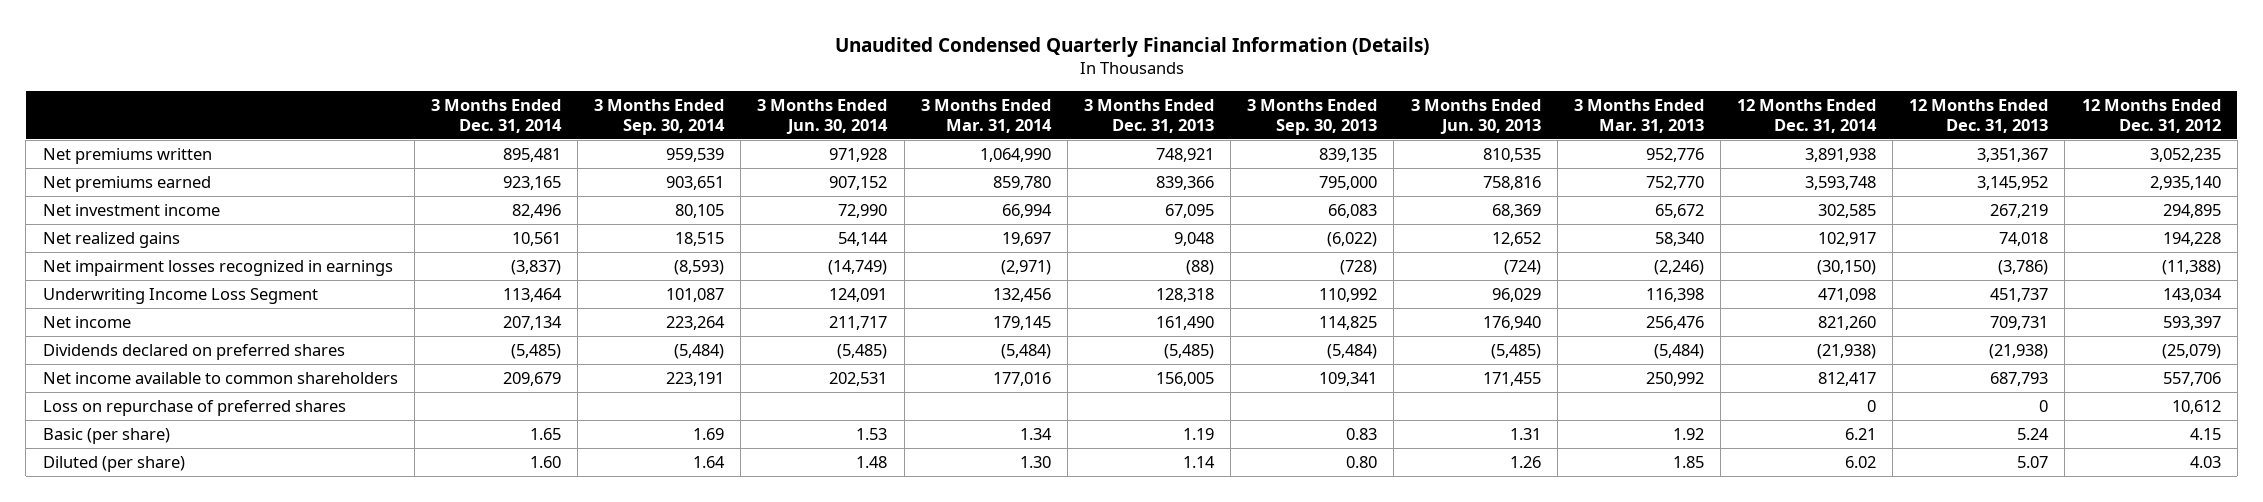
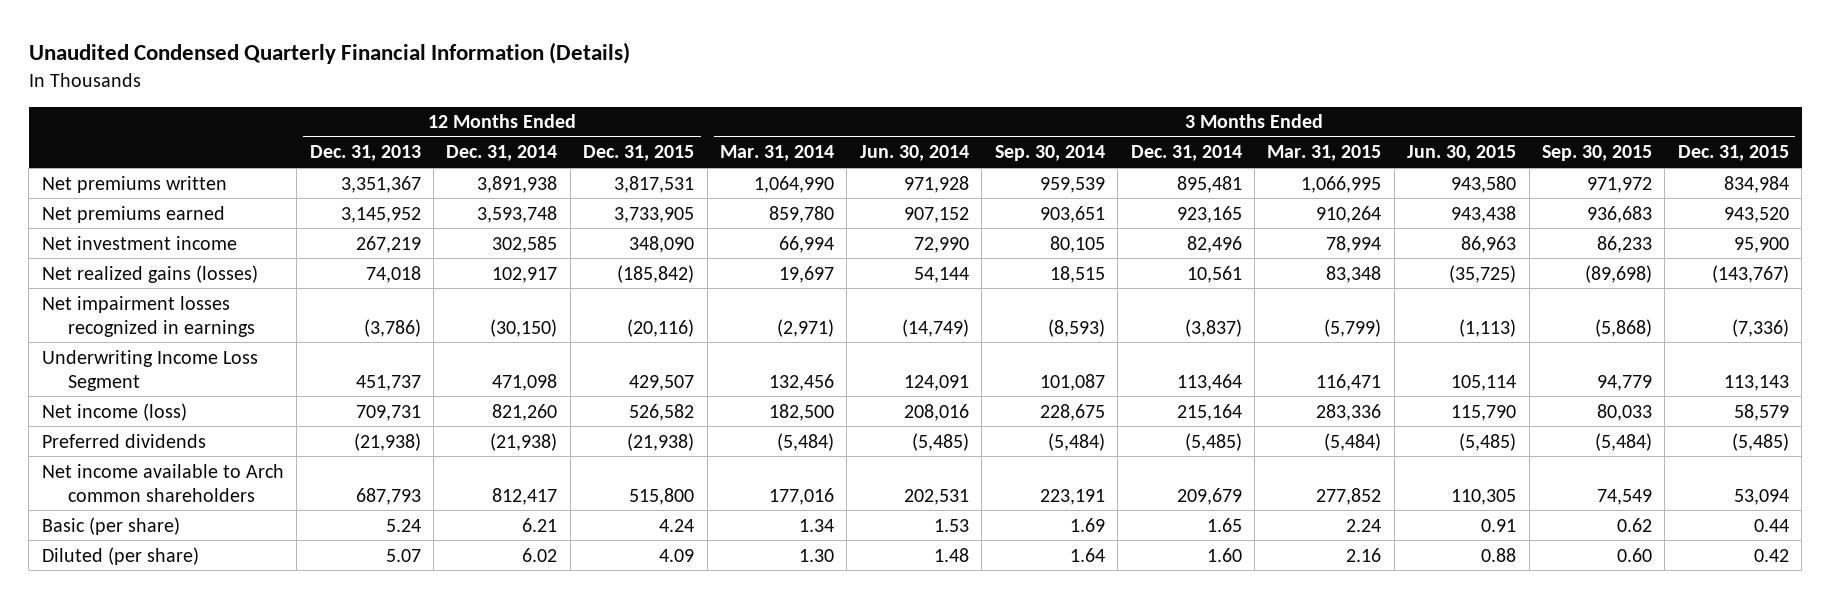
[1083,99,1214,133] 3 Months Ended Dec. 31, 2013 -> none
[1247,99,1378,135] 3 Months Ended Sep. 30, 2013 -> none
[1410,99,1541,134] 3 Months Ended Jun. 30, 2013 -> none
[1573,99,1704,133] 3 Months Ended Mar. 31, 2013 -> none
[2081,99,2221,133] 12 Months Ended Dec. 31, 2012 -> none
none -> [583,145,695,162] Dec. 31, 2015
none -> [1267,145,1382,162] Mar. 31, 2015
none -> [1407,145,1517,162] Jun. 30, 2015
none -> [1541,145,1652,162] Sep. 30, 2015
none -> [1677,145,1789,162] Dec. 31, 2015
[42,231,180,248] Net realized gains -> [41,264,258,283] Net realized gains (losses)
[42,399,346,416] Loss on repurchase of preferred shares -> none
[42,315,131,328] Net income -> [41,402,187,421] Net income (loss)
[502,315,562,330] 207,134 -> [1176,403,1242,421] 215,164
[666,315,726,330] 223,264 -> [1039,403,1105,421] 228,675
[829,315,888,330] 211,717 -> [903,403,969,421] 208,016
[992,315,1051,330] 179,145 -> [769,403,835,421] 182,500
[42,343,345,360] Dividends declared on preferred shares -> [41,433,206,448] Preferred dividends
[42,371,398,384] Net income available to common shareholders -> [41,463,284,502] Net income available to Arch common shareholders

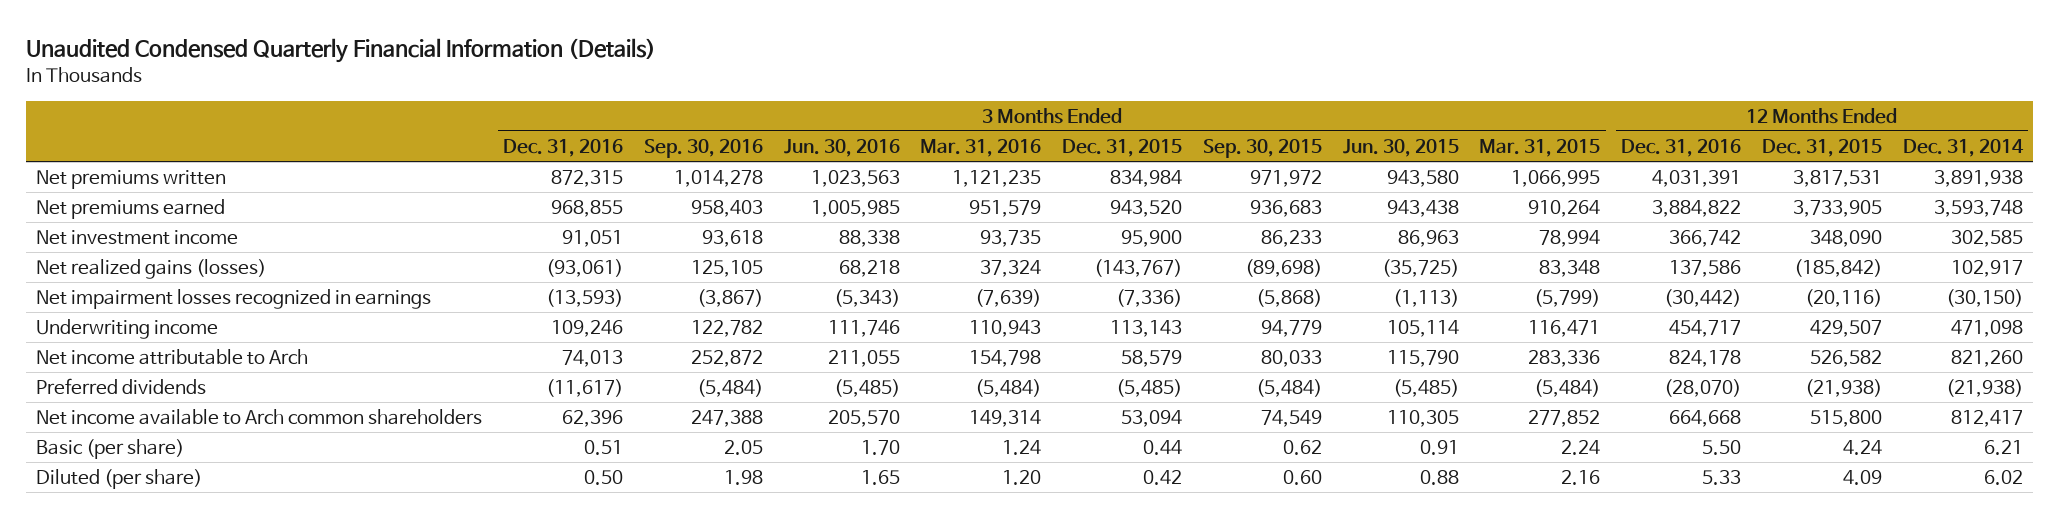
[309,145,421,162] Dec. 31, 2013 -> none
[720,145,835,162] Mar. 31, 2014 -> none
[859,145,969,162] Jun. 30, 2014 -> none
[994,145,1105,162] Sep. 30, 2014 -> none
[1130,145,1242,162] Dec. 31, 2014 -> none
none -> [502,138,623,157] Dec. 31, 2016
none -> [643,138,763,158] Sep. 30, 2016
none -> [783,138,900,157] Jun. 30, 2016
none -> [920,138,1042,157] Mar. 31, 2016
none -> [1621,138,1742,157] Dec. 31, 2016
[41,349,258,391] Underwriting Income Loss Segment -> [36,318,219,339] Underwriting income
[41,402,187,421] Net income (loss) -> [36,348,309,365] Net income attributable to Arch

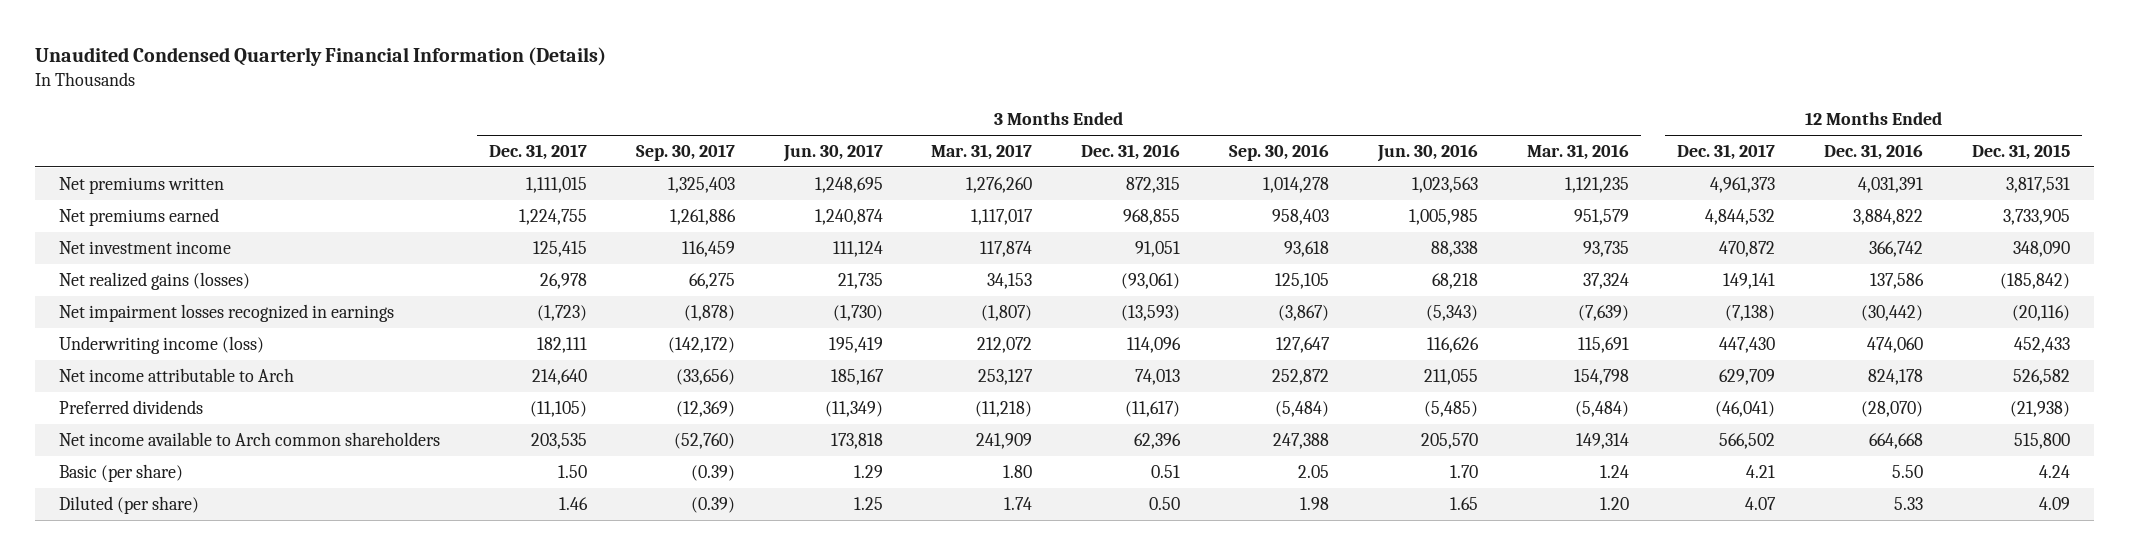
[1062,138,1183,157] Dec. 31, 2015 -> none
[1202,138,1322,158] Sep. 30, 2015 -> none
[1342,138,1459,157] Jun. 30, 2015 -> none
[1479,138,1601,157] Mar. 31, 2015 -> none
[1902,138,2024,157] Dec. 31, 2014 -> none
none -> [489,143,588,160] Dec. 31, 2017
none -> [635,143,735,161] Sep. 30, 2017
none -> [782,143,883,162] Jun. 30, 2017
none -> [931,143,1033,160] Mar. 31, 2017
none -> [1677,143,1776,160] Dec. 31, 2017
[36,318,219,339] Underwriting income -> [59,335,265,354] Underwriting income (loss)
[550,319,623,337] 109,246 -> [1127,336,1182,353] 114,096
[690,319,763,337] 122,782 -> [1276,336,1331,353] 127,647
[827,319,900,337] 111,746 -> [1426,336,1479,353] 116,626
[969,319,1042,337] 110,943 -> [1577,336,1629,353] 115,691
[1669,319,1742,337] 454,717 -> [1867,336,1924,353] 474,060
[1809,319,1882,337] 429,507 -> [2013,336,2070,353] 452,433

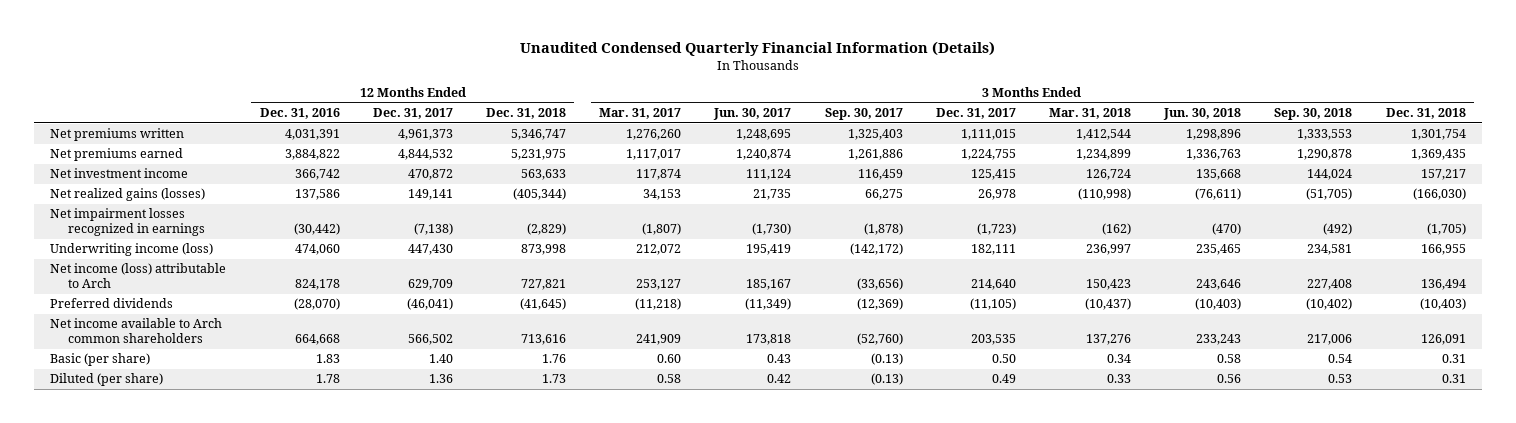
[1081,143,1181,160] Dec. 31, 2016 -> none
[1229,143,1330,161] Sep. 30, 2016 -> none
[1376,143,1478,162] Jun. 30, 2016 -> none
[1526,143,1629,160] Mar. 31, 2016 -> none
[1971,143,2070,160] Dec. 31, 2015 -> none
none -> [485,108,566,120] Dec. 31, 2018
none -> [1049,108,1132,120] Mar. 31, 2018
none -> [1163,108,1242,121] Jun. 30, 2018
none -> [1274,108,1353,121] Sep. 30, 2018
none -> [1385,108,1466,120] Dec. 31, 2018
[59,367,295,382] Net income attributable to Arch -> [50,263,227,289] Net income (loss) attributable to Arch
[558,464,588,478] 1.50 -> [991,354,1016,364] 0.50
[690,464,735,481] (0.39) -> [870,353,903,366] (0.13)
[853,464,883,478] 1.29 -> [767,354,792,364] 0.43
[1003,464,1033,478] 1.80 -> [657,354,682,364] 0.60
[1746,464,1776,478] 4.21 -> [428,354,453,364] 1.40
[1892,464,1924,478] 5.50 -> [315,354,340,364] 1.83
[559,496,589,510] 1.46 -> [991,374,1016,384] 0.49
[690,496,735,513] (0.39) -> [870,373,903,386] (0.13)
[853,496,883,510] 1.25 -> [767,374,792,384] 0.42
[1004,496,1033,510] 1.74 -> [657,374,682,384] 0.58
[1745,496,1777,510] 4.07 -> [428,374,453,384] 1.36
[1894,496,1924,510] 5.33 -> [315,374,340,384] 1.78

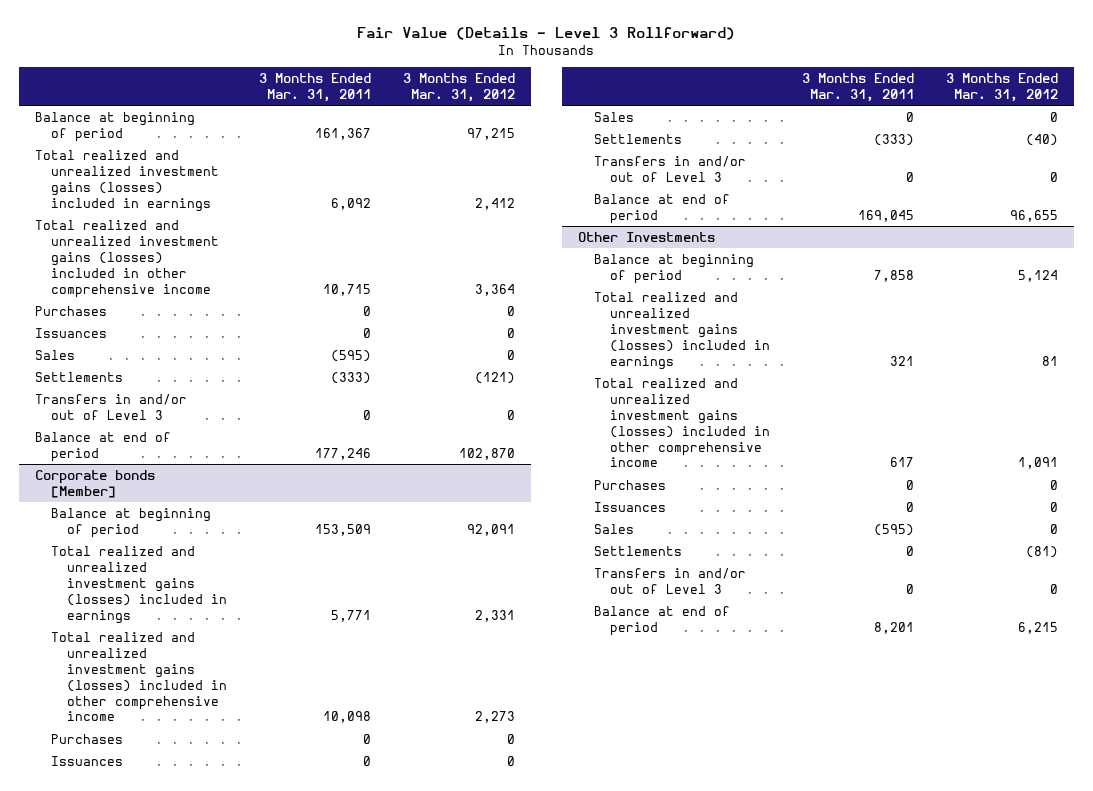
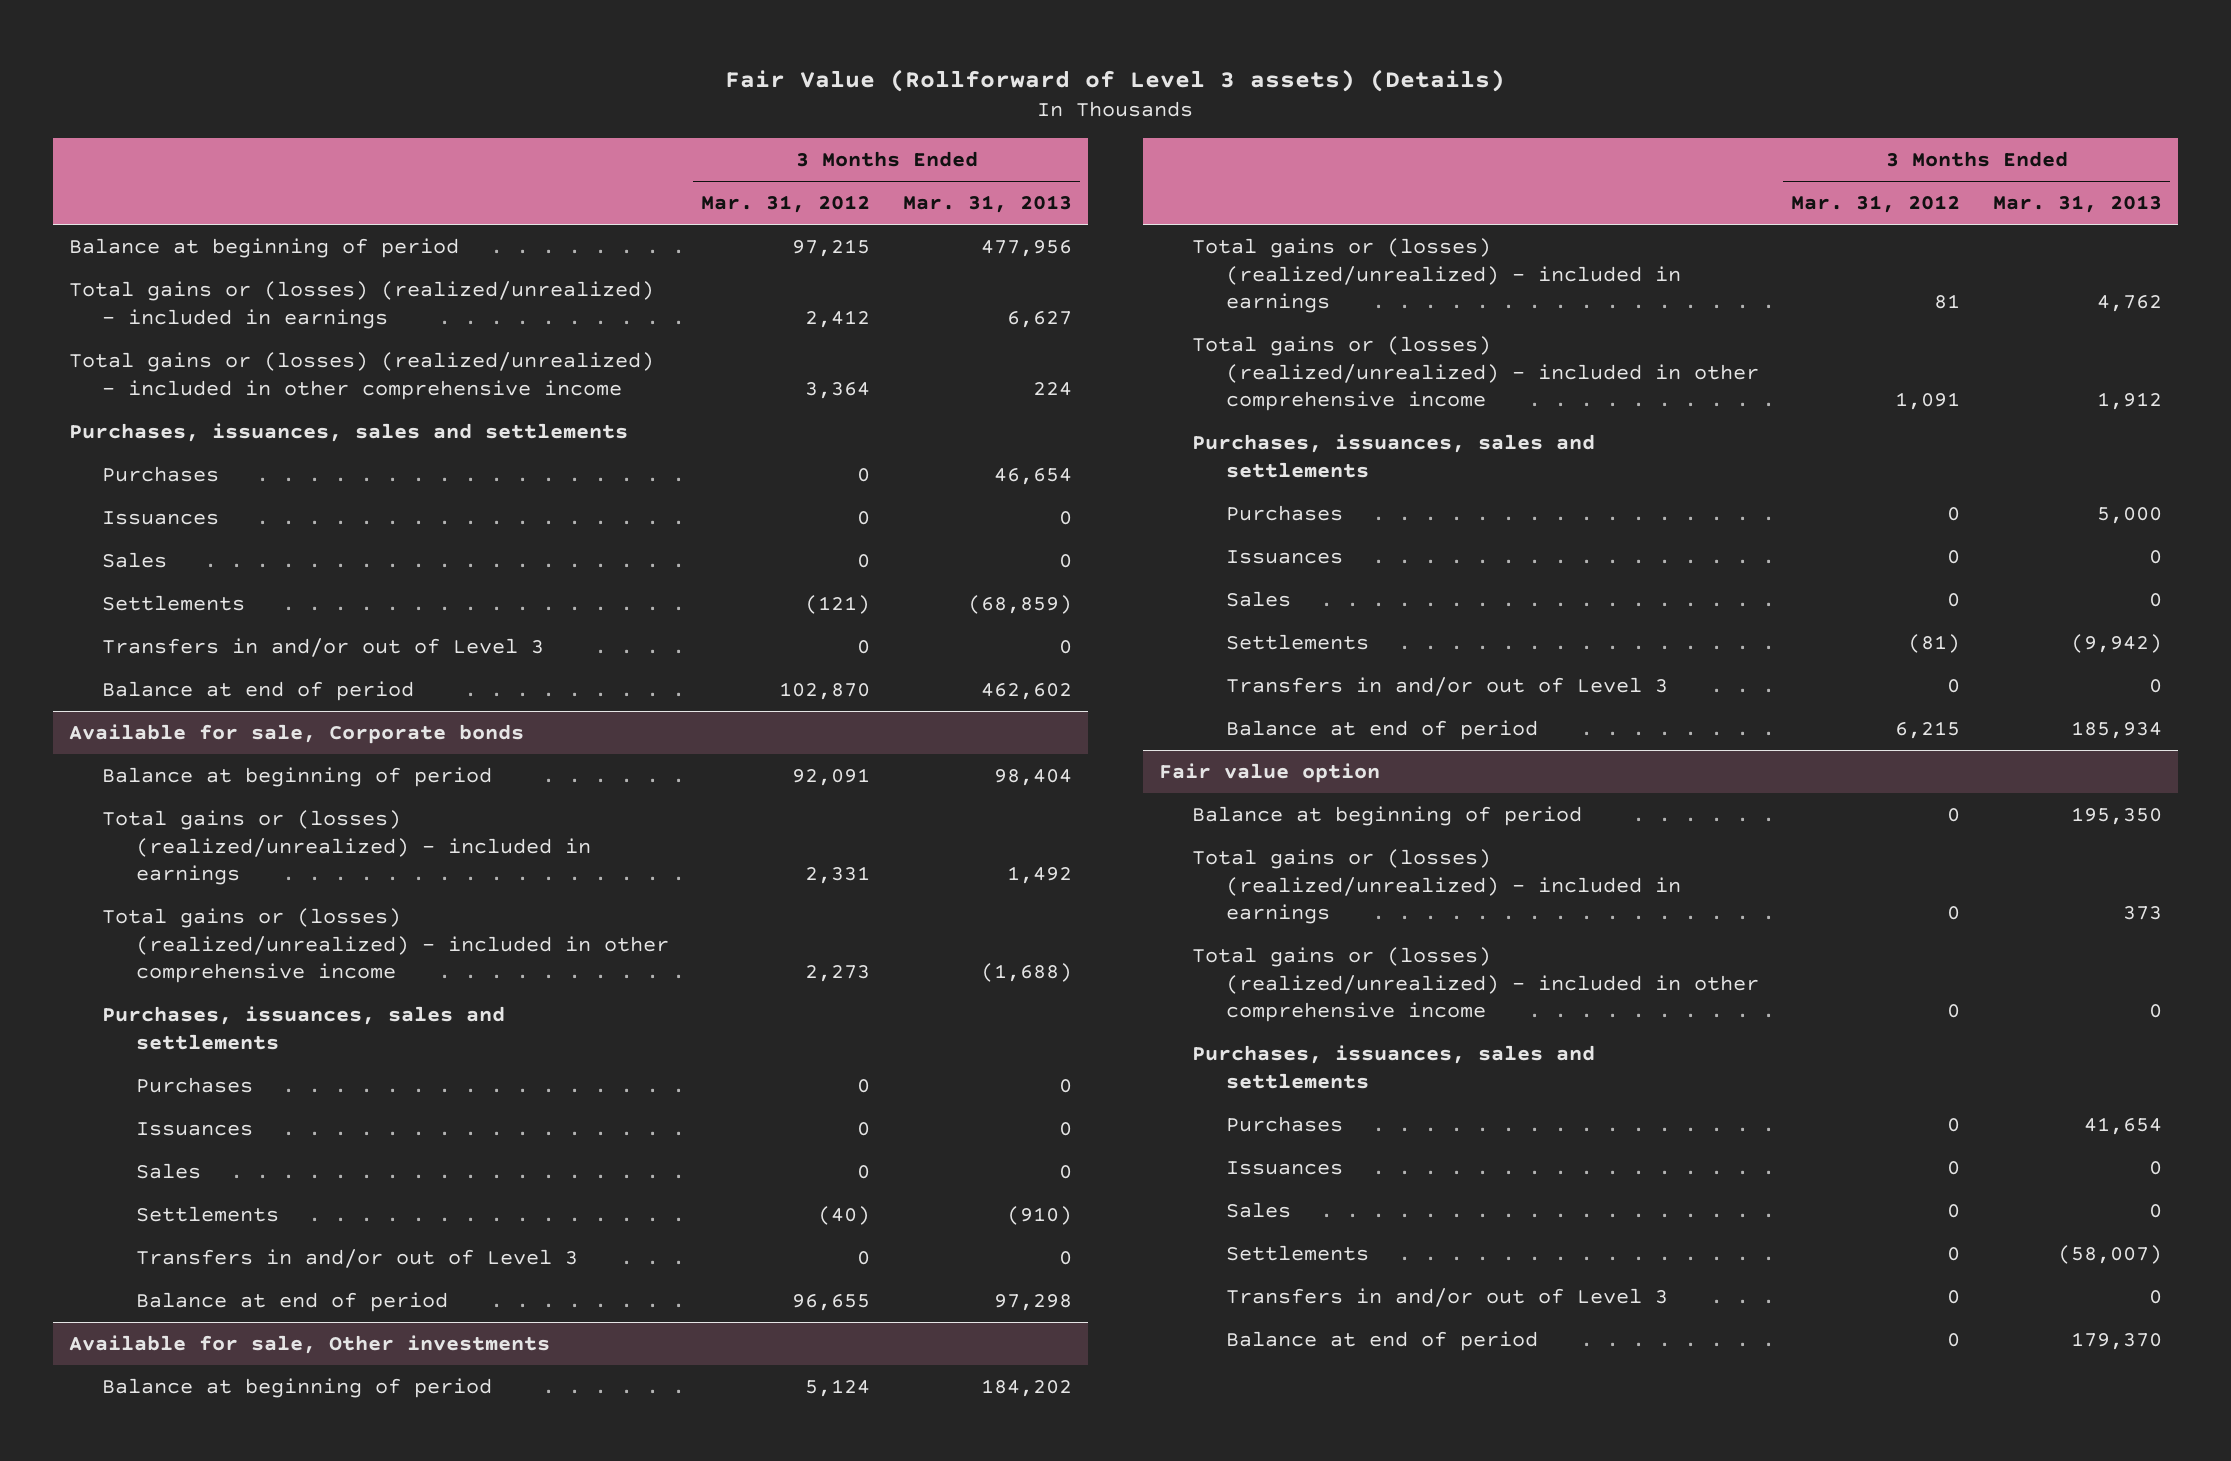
[357,27,736,41] Fair Value (Details - Level 3 Rollforward) -> [725,68,1506,92] Fair Value (Rollforward of Level 3 assets) (Details)
[258,73,371,102] 3 Months Ended Mar. 31, 2011 -> none
none -> [902,194,1072,213] Mar. 31, 2013
[34,149,219,212] Total realized and unrealized investment gains (losses) included in earnings -> [68,280,654,329] Total gains or (losses) (realized/unrealized) - included in earnings
[34,219,219,298] Total realized and unrealized investment gains (losses) included in other comprehensive income -> [68,351,654,400] Total gains or (losses) (realized/unrealized) - included in other comprehensive income
none -> [68,422,628,442] Purchases, issuances, sales and settlements
[34,469,155,498] Corporate bonds [Member] -> none
none -> [68,723,524,744] Available for sale, Corporate bonds
[50,545,227,624] Total realized and unrealized investment gains (losses) included in earnings -> [102,809,592,886] Total gains or (losses) (realized/unrealized) - included in earnings
[50,631,227,722] Total realized and unrealized investment gains (losses) included in other comprehensive income -> [102,907,670,984] Total gains or (losses) (realized/unrealized) - included in other comprehensive income
none -> [102,1005,506,1050] Purchases, issuances, sales and settlements
[577,231,715,242] Other Investments -> none
none -> [68,1334,550,1354] Available for sale, Other investments
[593,291,770,370] Total realized and unrealized investment gains (losses) included in earnings -> [1192,237,1682,314] Total gains or (losses) (realized/unrealized) - included in earnings
[593,377,770,468] Total realized and unrealized investment gains (losses) included in other comprehensive income -> [1192,335,1760,412] Total gains or (losses) (realized/unrealized) - included in other comprehensive income
none -> [1192,433,1596,478] Purchases, issuances, sales and settlements
none -> [1158,762,1380,783] Fair value option
none -> [1192,805,1583,826] Balance at beginning of period
none -> [1192,848,1682,925] Total gains or (losses) (realized/unrealized) - included in earnings
none -> [1192,946,1760,1023] Total gains or (losses) (realized/unrealized) - included in other comprehensive income
none -> [1192,1044,1596,1089] Purchases, issuances, sales and settlements
none -> [1226,1115,1344,1132] Purchases
none -> [1226,1160,1344,1175] Issuances
none -> [1226,1201,1292,1218] Sales
none -> [1226,1244,1370,1261] Settlements
none -> [1226,1287,1669,1307] Transfers in and/or out of Level 3
none -> [1226,1330,1539,1351] Balance at end of period

